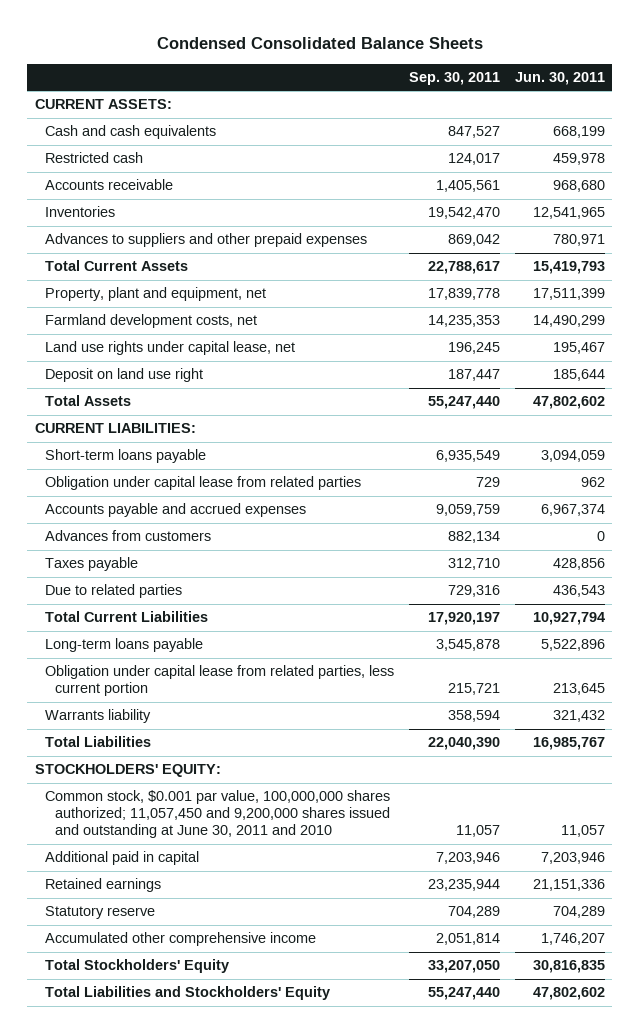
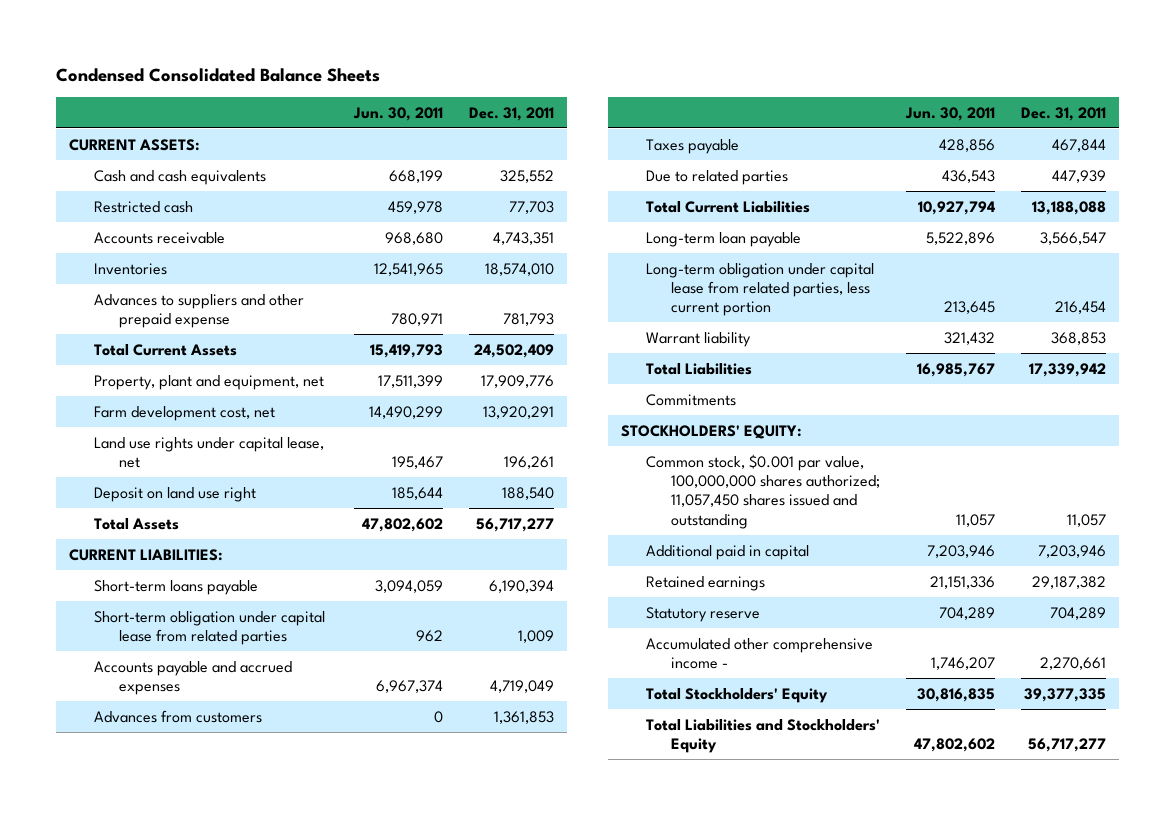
[408,71,500,85] Sep. 30, 2011 -> none
none -> [469,106,555,121] Dec. 31, 2011
[45,233,368,248] Advances to suppliers and other prepaid expenses -> [93,293,304,328] Advances to suppliers and other prepaid expense
[45,314,258,329] Farmland development costs, net -> [93,405,275,421] Farm development cost, net
[45,476,362,491] Obligation under capital lease from related parties -> [93,610,325,645] Short-term obligation under capital lease from related parties
[45,638,204,653] Long-term loans payable -> [646,231,802,247] Long-term loan payable
[45,665,395,697] Obligation under capital lease from related parties, less current portion -> [646,262,875,317] Long-term obligation under capital lease from related parties, less current portion
[45,709,152,724] Warrants liability -> [646,331,752,347] Warrant liability
none -> [646,393,737,406] Commitments
[45,790,391,839] Common stock, $0.001 par value, 100,000,000 shares authorized; 11,057,450 and 9,200,000 shares issued and outstanding at June 30, 2011 and 2010 -> [646,453,881,529] Common stock, $0.001 par value, 100,000,000 shares authorized; 11,057,450 shares issued and outstanding
[45,932,317,947] Accumulated other comprehensive income -> [646,637,874,669] Accumulated other comprehensive income -

